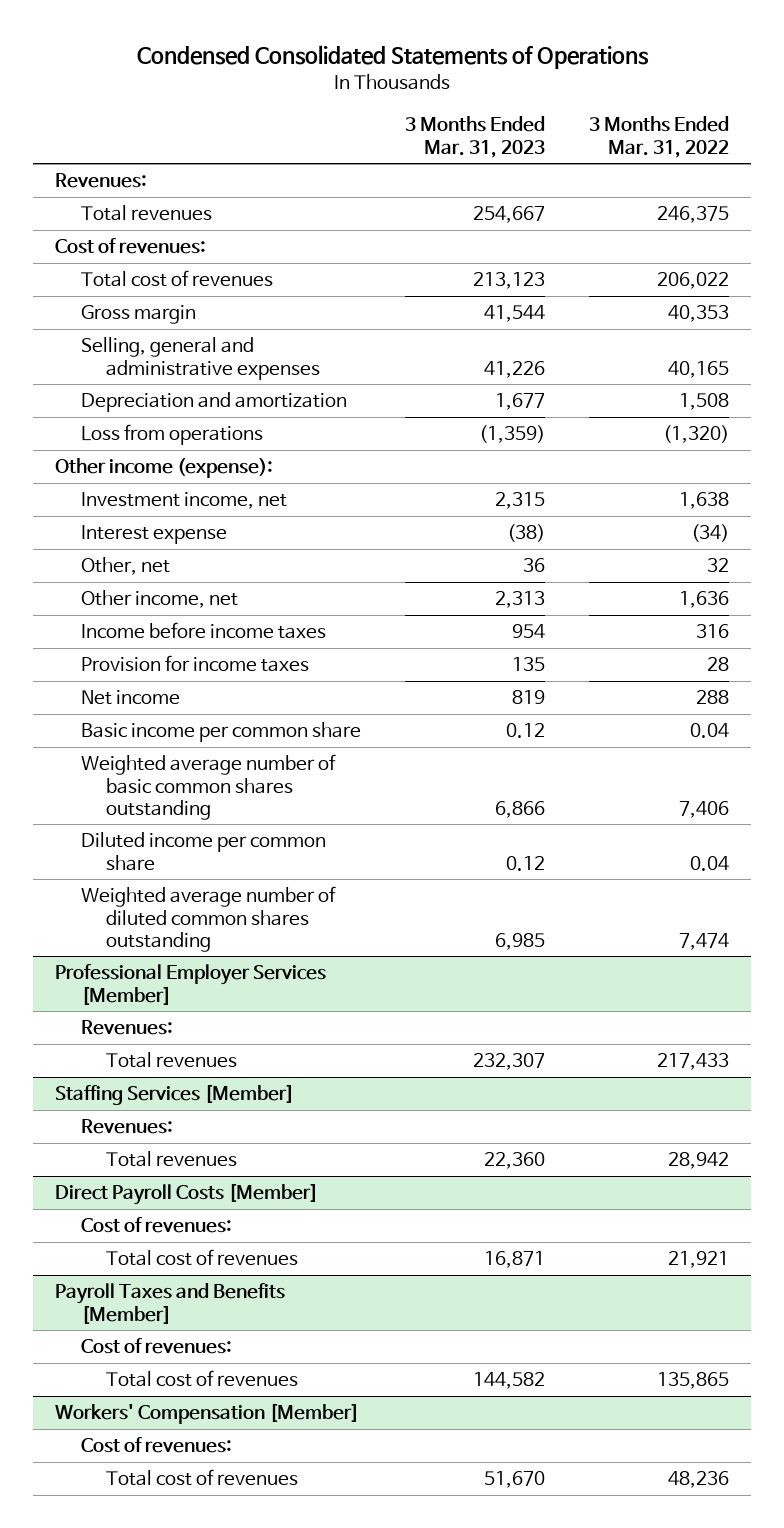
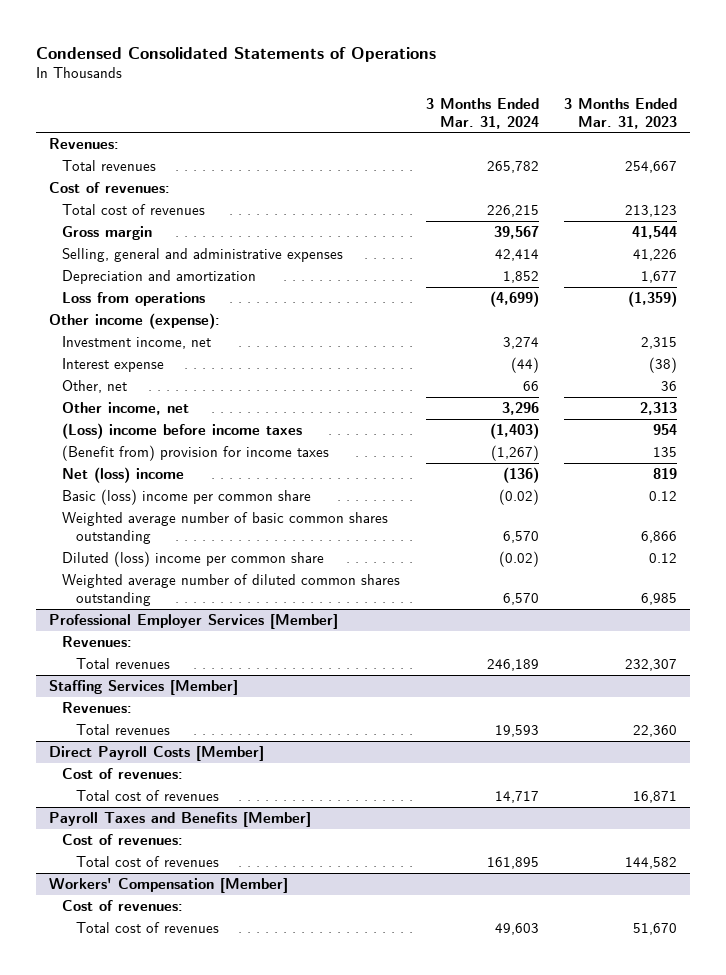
[588,116,729,158] 3 Months Ended Mar. 31, 2022 -> none
none -> [425,98,539,129] 3 Months Ended Mar. 31, 2024
[80,622,326,640] Income before income taxes -> [62,423,303,440] (Loss) income before income taxes
[80,655,309,673] Provision for income taxes -> [62,445,330,462] (Benefit from) provision for income taxes
[80,690,180,706] Net income -> [62,467,185,484] Net (loss) income
[80,722,361,743] Basic income per common share -> [62,489,312,506] Basic (loss) income per common share
[80,832,326,871] Diluted income per common share -> [62,551,325,568] Diluted (loss) income per common share

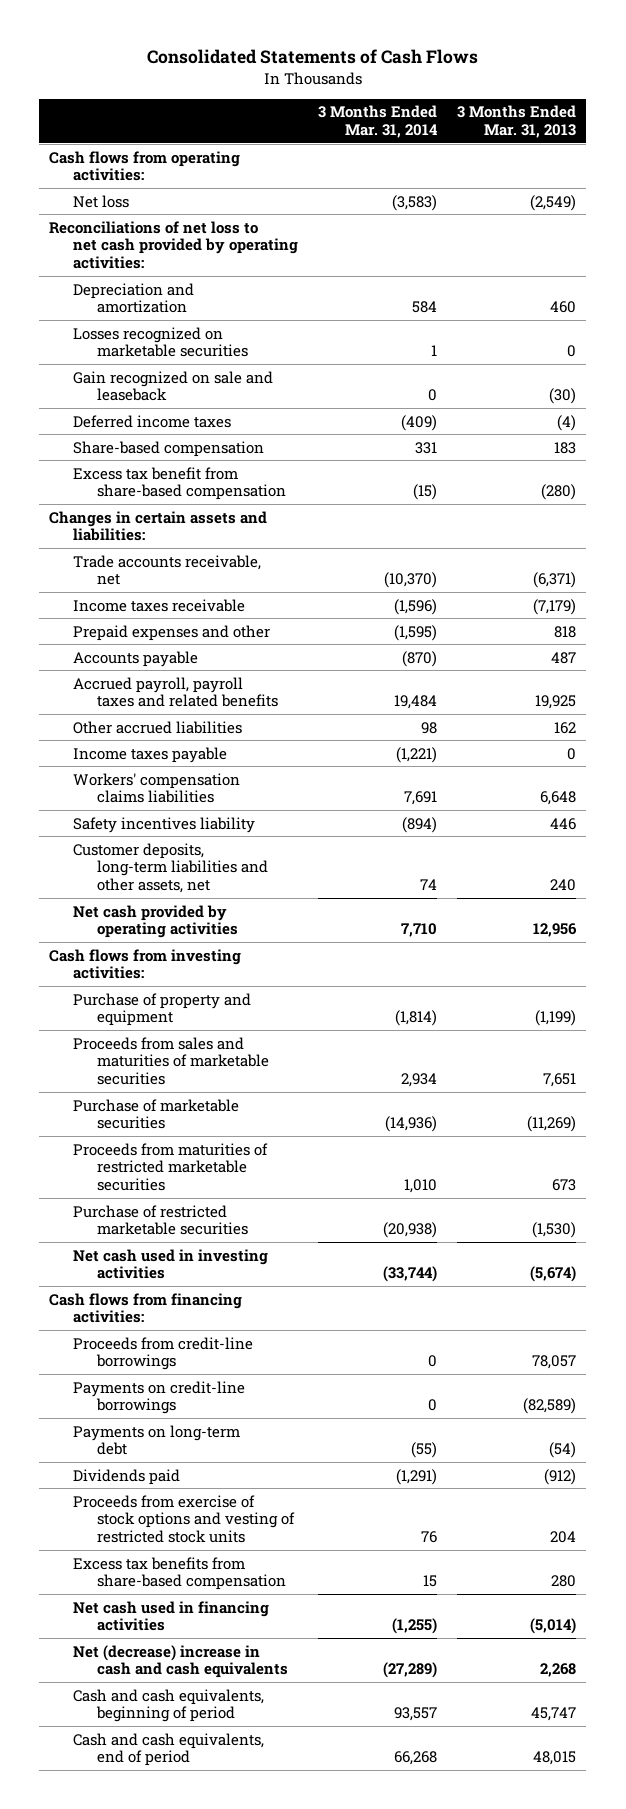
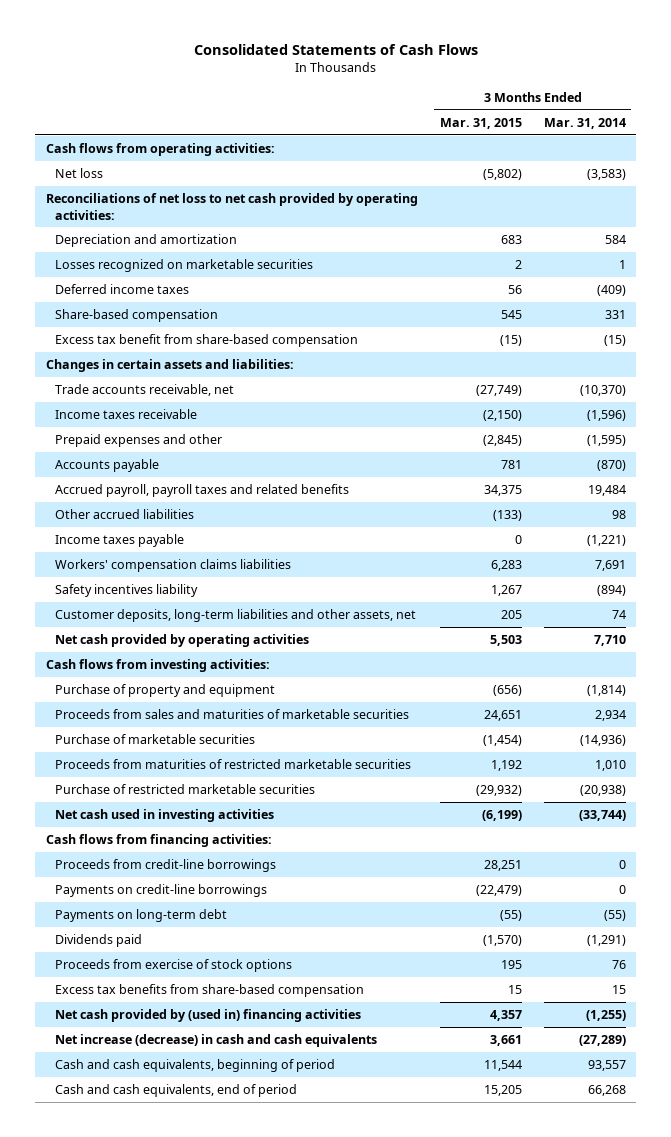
[457,105,577,139] 3 Months Ended Mar. 31, 2013 -> none
none -> [439,117,522,129] Mar. 31, 2015
[73,370,274,402] Gain recognized on sale and leaseback -> none
[73,1494,296,1544] Proceeds from exercise of stock options and vesting of restricted stock units -> [55,959,293,973] Proceeds from exercise of stock options
[73,1600,270,1632] Net cash used in financing activities -> [55,1009,362,1023] Net cash provided by (used in) financing activities
[73,1644,289,1679] Net (decrease) increase in cash and cash equivalents -> [55,1034,378,1048] Net increase (decrease) in cash and cash equivalents

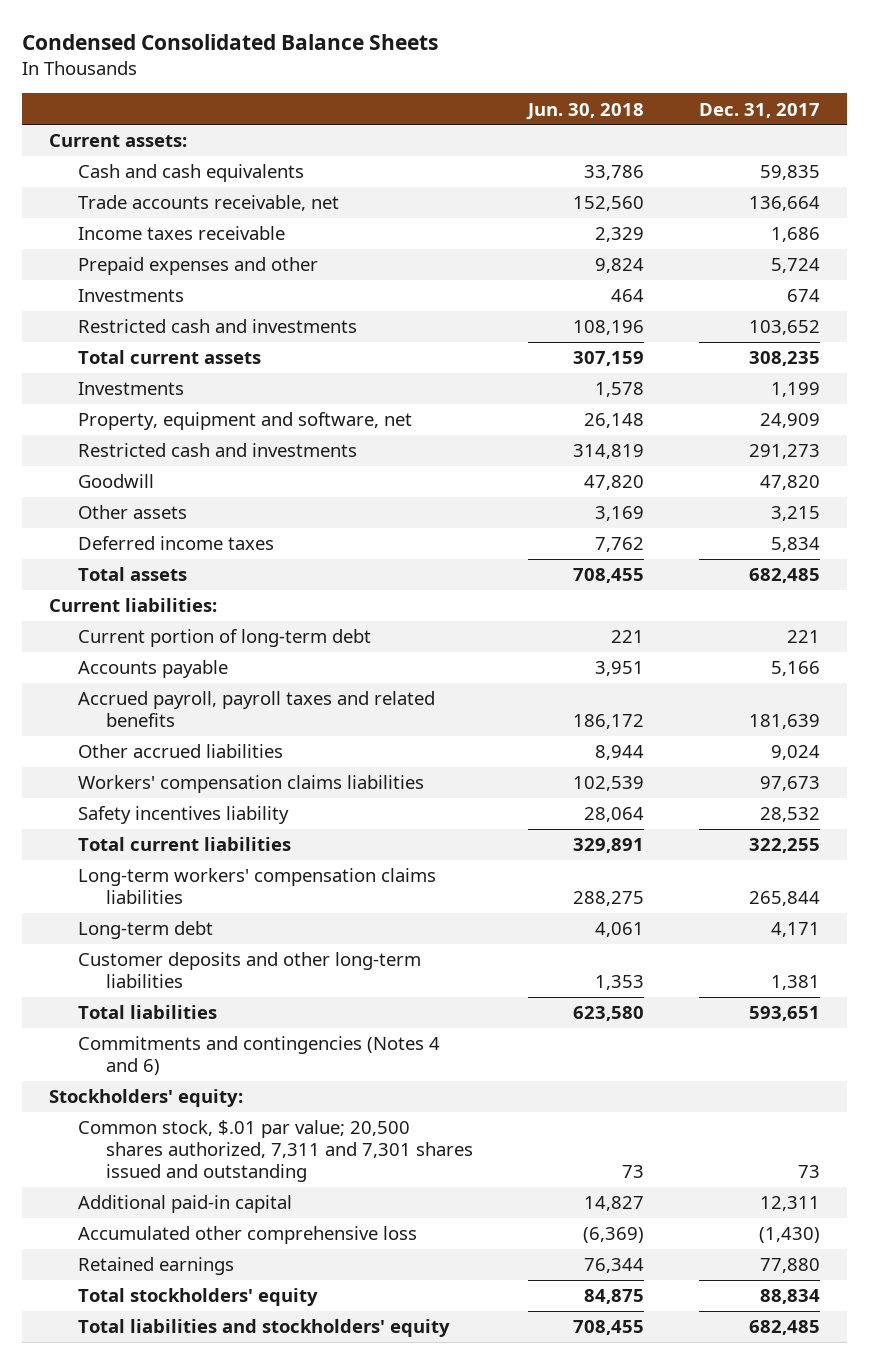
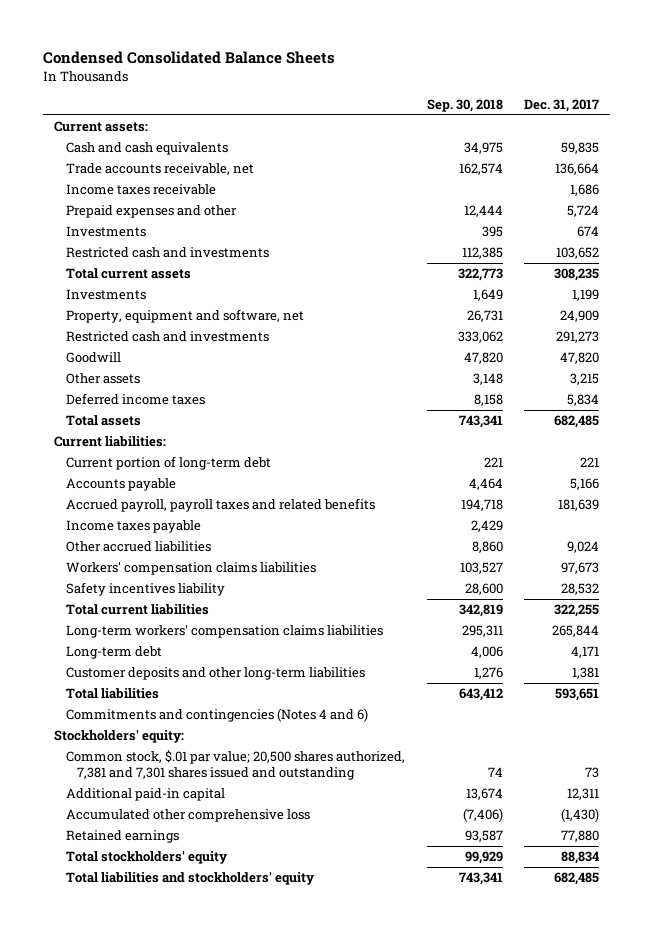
[526,102,645,120] Jun. 30, 2018 -> none
none -> [426,98,503,112] Sep. 30, 2018
none -> [65,520,201,534] Income taxes payable
[77,1120,474,1182] Common stock, $.01 par value; 20,500 shares authorized, 7,311 and 7,301 shares issued and outstanding -> [65,750,405,781] Common stock, $.01 par value; 20,500 shares authorized, 7,381 and 7,301 shares issued and outstanding

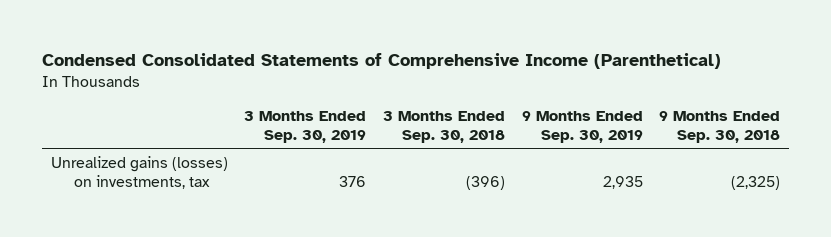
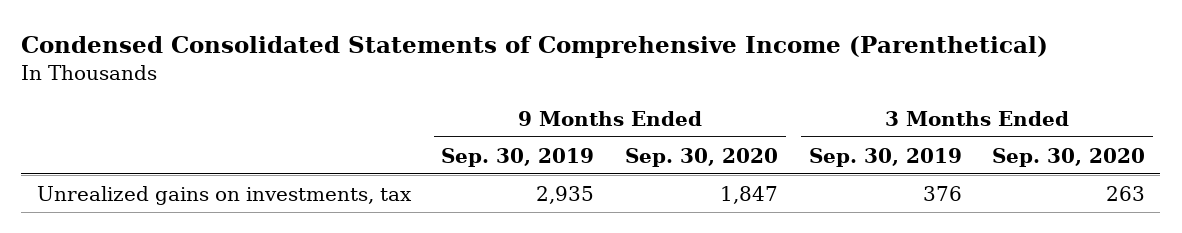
[383,111,506,144] 3 Months Ended Sep. 30, 2018 -> none
[659,111,781,144] 9 Months Ended Sep. 30, 2018 -> none
none -> [624,147,778,167] Sep. 30, 2020
none -> [992,147,1146,167] Sep. 30, 2020
[50,155,228,189] Unrealized gains (losses) on investments, tax -> [36,185,412,205] Unrealized gains on investments, tax

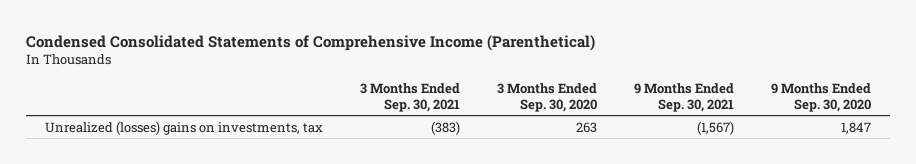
[441,147,595,167] Sep. 30, 2019 -> none
[808,147,962,167] Sep. 30, 2019 -> none
none -> [359,83,460,112] 3 Months Ended Sep. 30, 2021
none -> [634,83,735,112] 9 Months Ended Sep. 30, 2021
[36,185,412,205] Unrealized gains on investments, tax -> [44,120,323,135] Unrealized (losses) gains on investments, tax

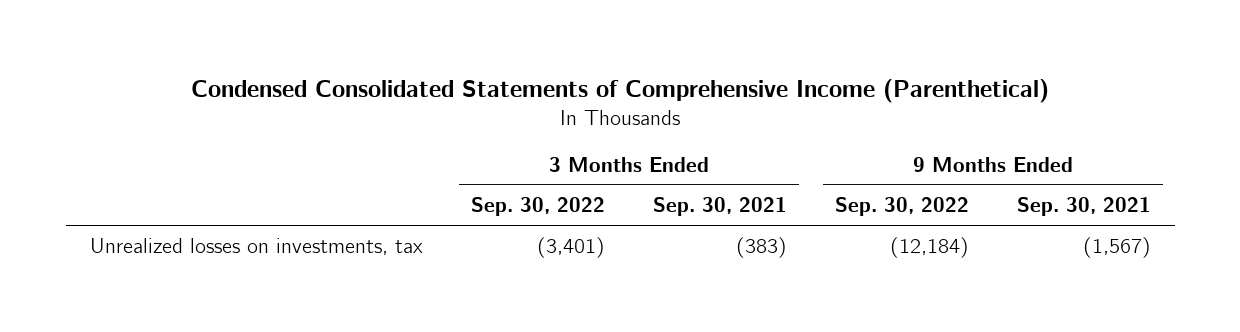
[497,83,598,112] 3 Months Ended Sep. 30, 2020 -> none
[771,83,872,112] 9 Months Ended Sep. 30, 2020 -> none
none -> [470,197,605,217] Sep. 30, 2022
none -> [834,197,969,217] Sep. 30, 2022
[44,120,323,135] Unrealized (losses) gains on investments, tax -> [89,238,423,256] Unrealized losses on investments, tax

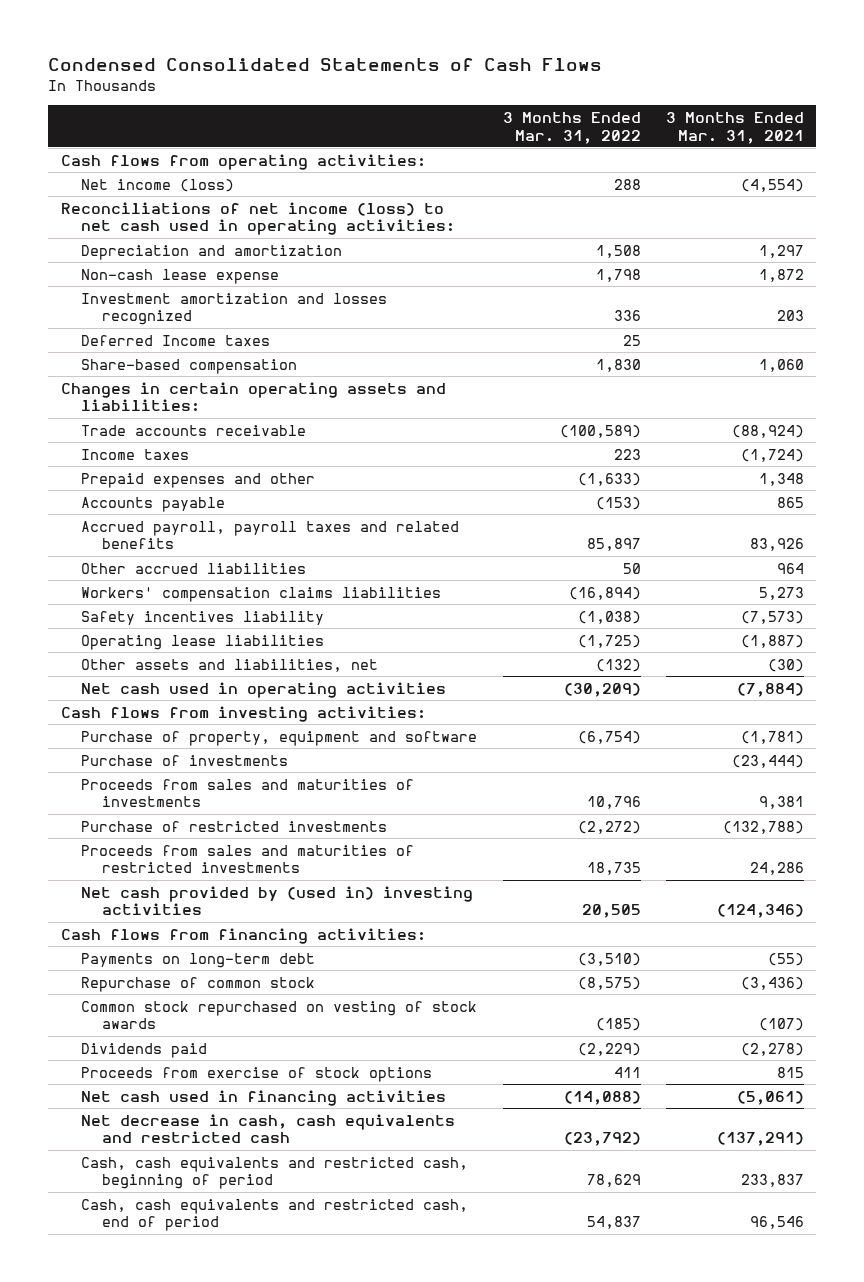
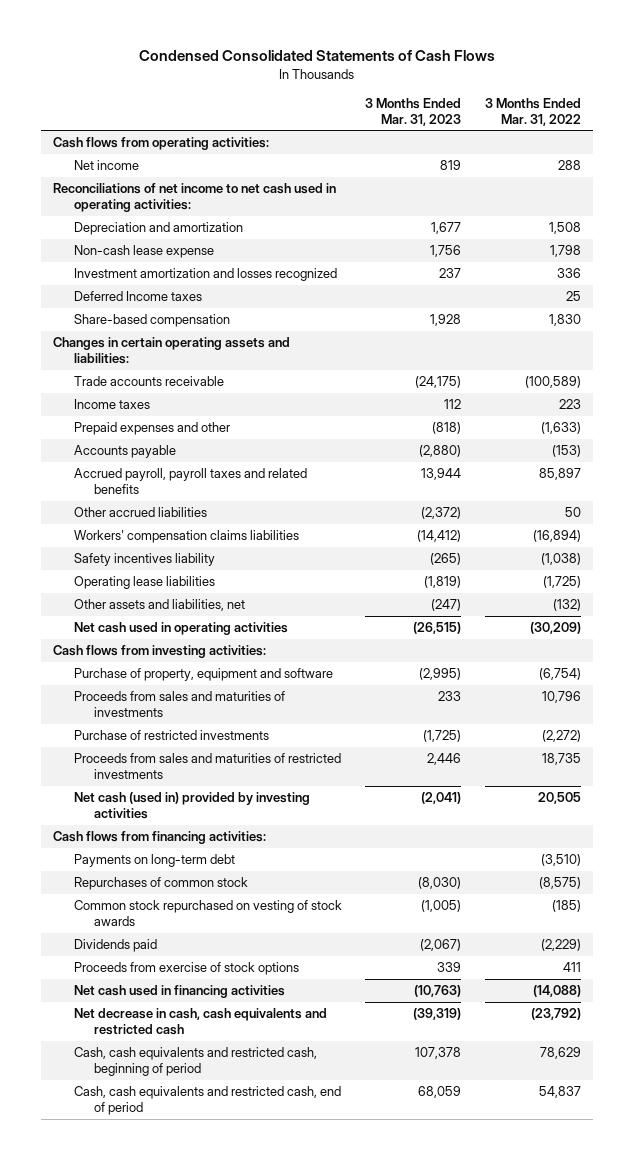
[665,111,804,144] 3 Months Ended Mar. 31, 2021 -> none
none -> [365,97,462,126] 3 Months Ended Mar. 31, 2023
[81,178,235,192] Net income (loss) -> [73,160,139,171] Net income
[60,201,456,236] Reconciliations of net income (loss) to net cash used in operating activities: -> [53,183,337,213] Reconciliations of net income to net cash used in operating activities:
[81,754,289,766] Purchase of investments -> none
[81,885,474,916] Net cash provided by (used in) investing activities -> [73,792,310,820] Net cash (used in) provided by investing activities
[81,976,316,992] Repurchase of common stock -> [73,877,248,891] Repurchases of common stock

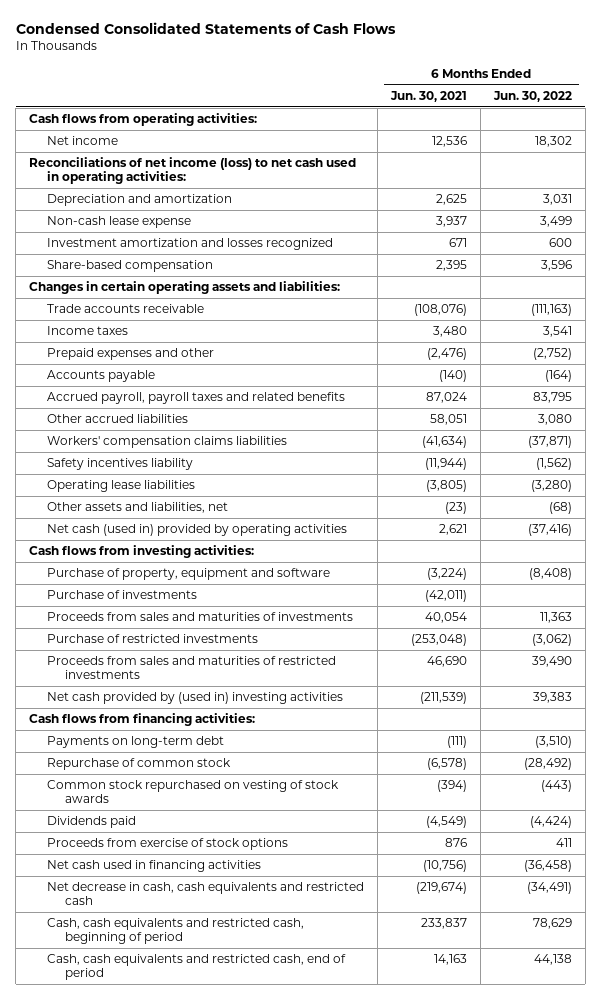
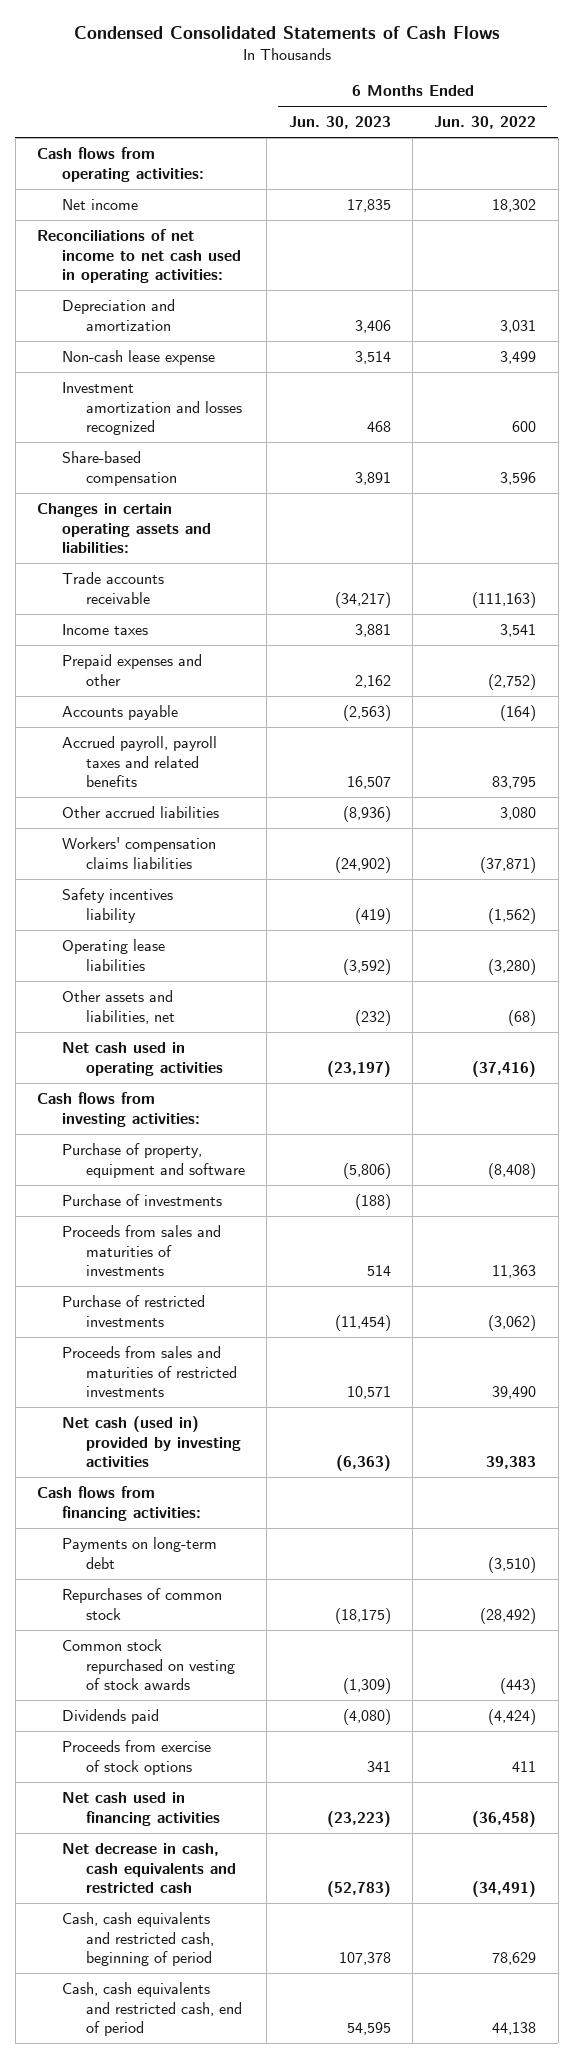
[389,90,467,102] Jun. 30, 2021 -> none
none -> [288,116,391,130] Jun. 30, 2023
[29,157,357,185] Reconciliations of net income (loss) to net cash used in operating activities: -> [37,228,241,284] Reconciliations of net income to net cash used in operating activities:
[46,524,347,537] Net cash (used in) provided by operating activities -> [61,1041,224,1076] Net cash used in operating activities
[46,692,343,705] Net cash provided by (used in) investing activities -> [61,1415,242,1468] Net cash (used in) provided by investing activities
[46,758,231,771] Repurchase of common stock -> [61,1587,222,1620] Repurchases of common stock

